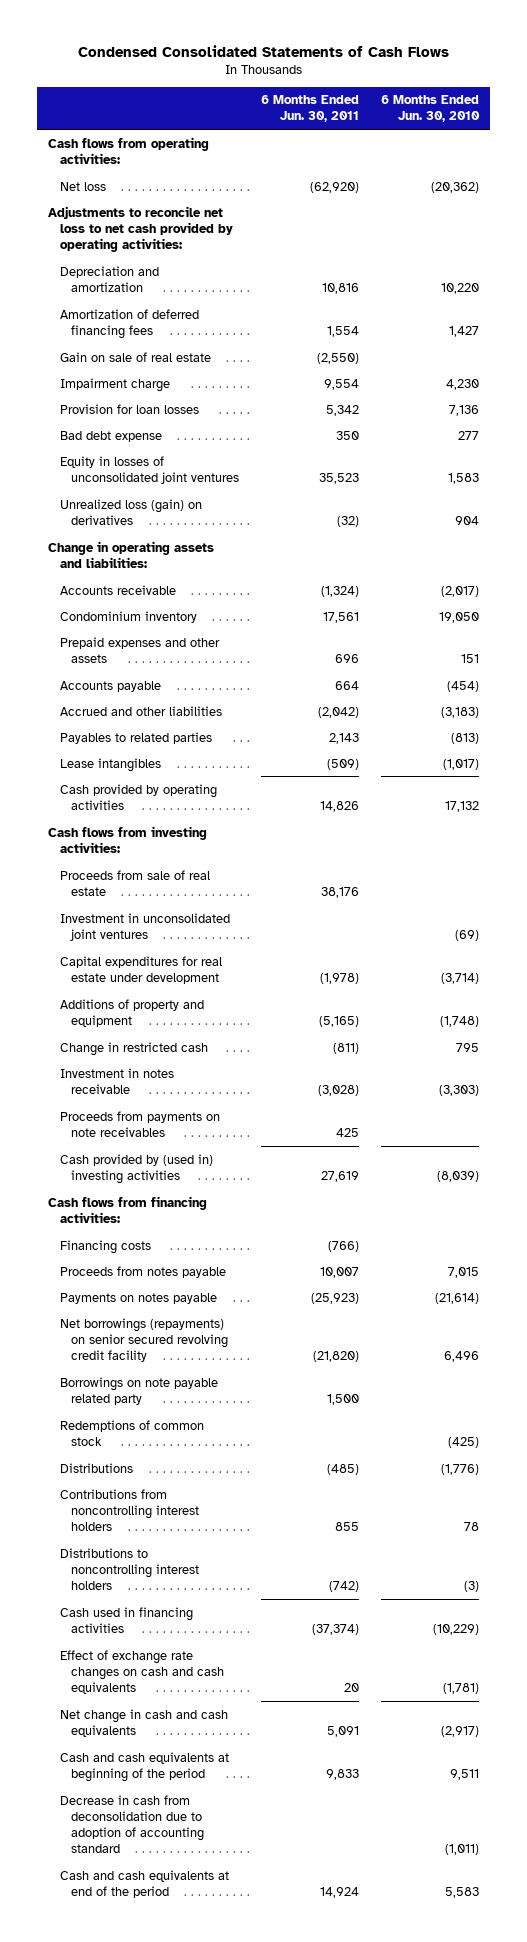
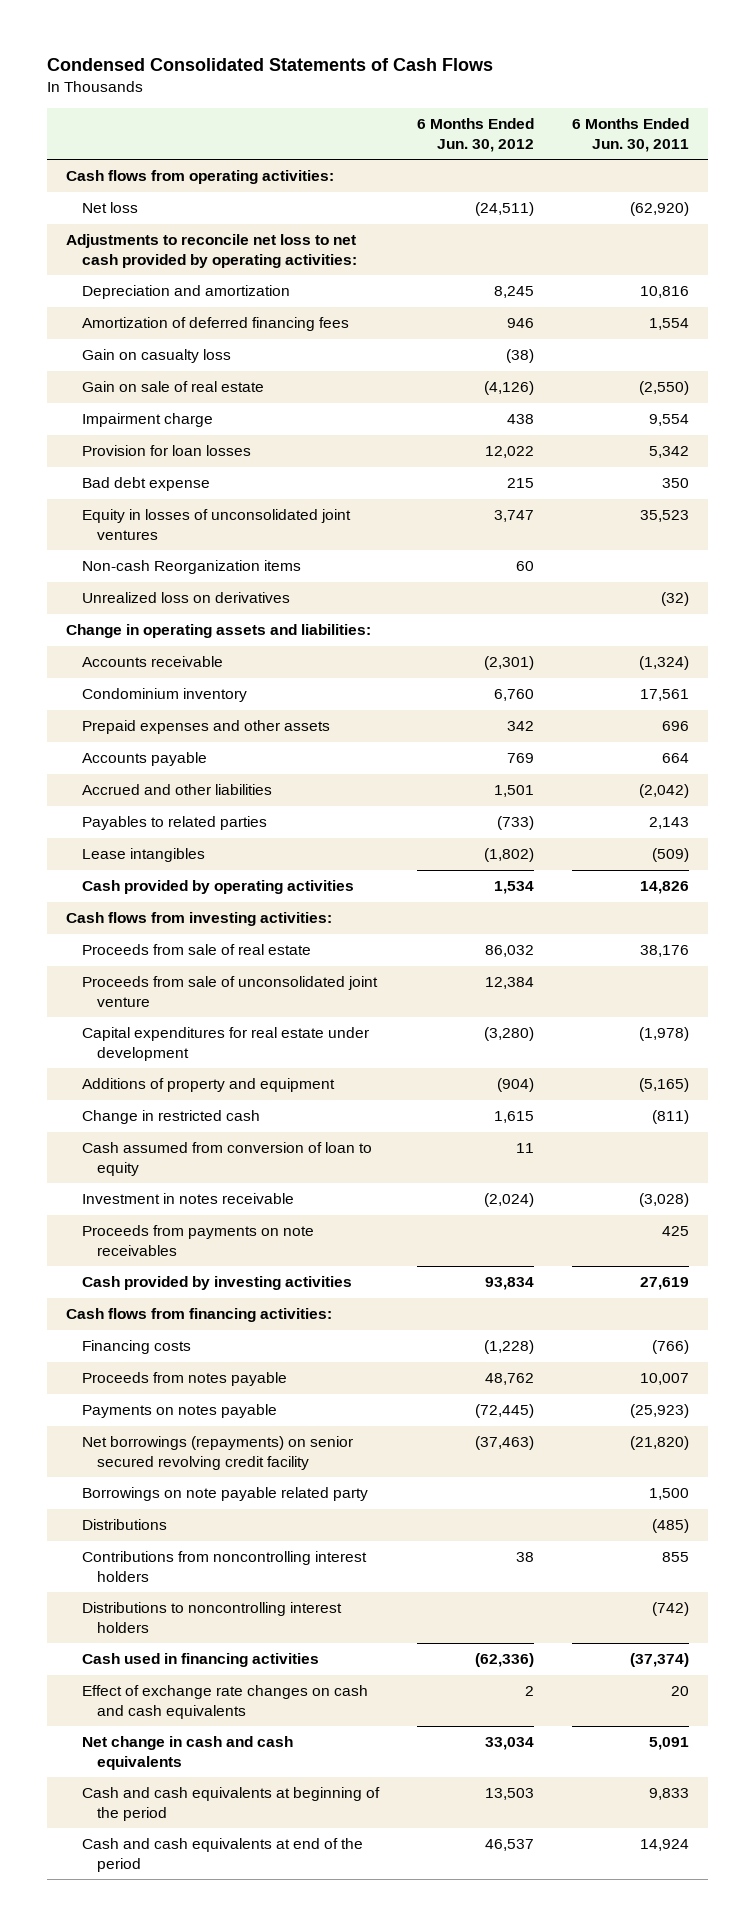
[381,95,481,123] 6 Months Ended Jun. 30, 2010 -> none
none -> [416,118,534,152] 6 Months Ended Jun. 30, 2012
none -> [81,349,231,364] Gain on casualty loss
none -> [81,560,301,575] Non-cash Reorganization items
[59,498,202,525] Unrealized loss (gain) on derivatives -> [81,592,290,604] Unrealized loss on derivatives
[59,912,230,941] Investment in unconsolidated joint ventures -> none
none -> [81,976,378,1007] Proceeds from sale of unconsolidated joint venture
none -> [81,1142,372,1176] Cash assumed from conversion of loan to equity
[59,1153,213,1184] Cash provided by (used in) investing activities -> [81,1276,352,1291] Cash provided by investing activities
[59,1419,204,1446] Redemptions of common stock -> none
[59,1794,205,1854] Decrease in cash from deconsolidation due to adoption of accounting standard -> none

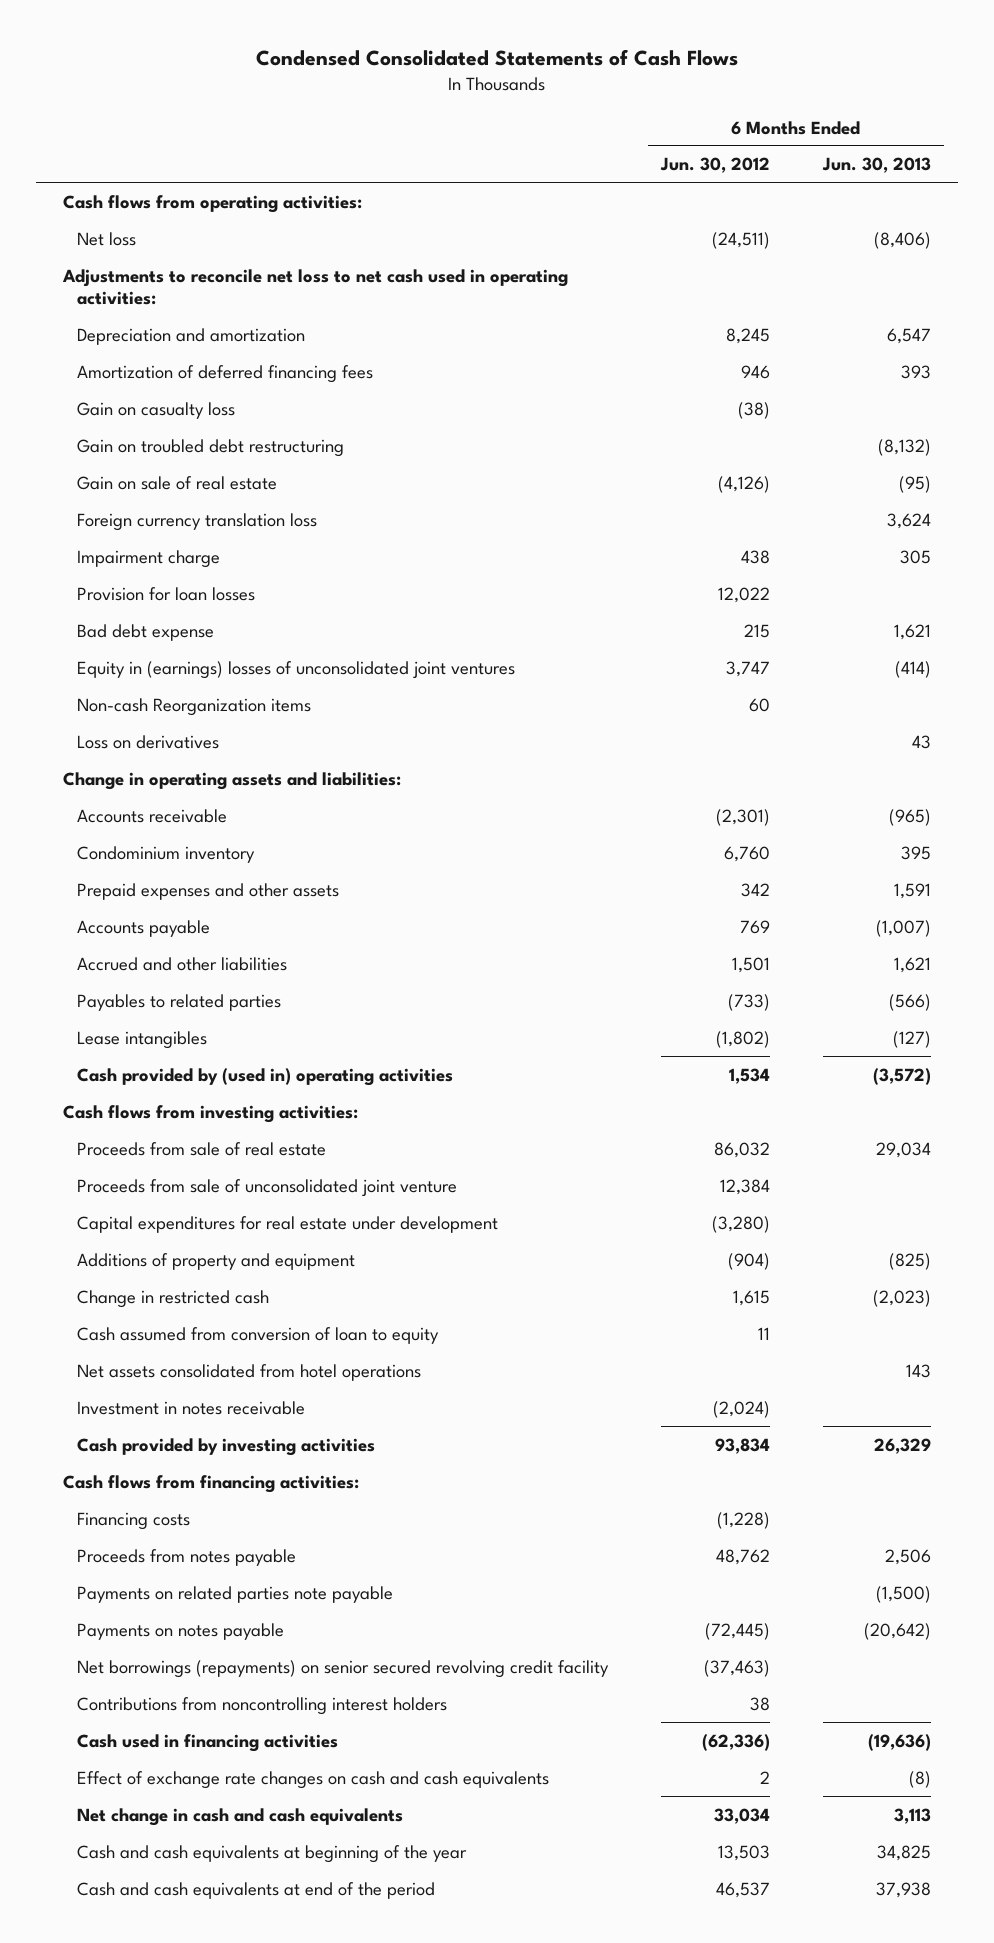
[571,118,689,152] 6 Months Ended Jun. 30, 2011 -> none
none -> [822,157,932,174] Jun. 30, 2013
[65,234,357,268] Adjustments to reconcile net loss to net cash provided by operating activities: -> [61,268,568,306] Adjustments to reconcile net loss to net cash used in operating activities:
none -> [76,438,344,457] Gain on troubled debt restructuring
none -> [76,512,317,531] Foreign currency translation loss
[81,509,351,540] Equity in losses of unconsolidated joint ventures -> [76,660,515,679] Equity in (earnings) losses of unconsolidated joint ventures
[81,592,290,604] Unrealized loss on derivatives -> [76,734,219,749] Loss on derivatives
[81,880,354,895] Cash provided by operating activities -> [76,1067,453,1086] Cash provided by (used in) operating activities
none -> [76,1363,421,1381] Net assets consolidated from hotel operations
[81,1225,314,1256] Proceeds from payments on note receivables -> none
none -> [76,1585,393,1603] Payments on related parties note payable
[81,1487,368,1502] Borrowings on note payable related party -> none
[81,1519,167,1531] Distributions -> none
[81,1602,342,1633] Distributions to noncontrolling interest holders -> none
[81,1787,380,1821] Cash and cash equivalents at beginning of the period -> [76,1844,467,1863] Cash and cash equivalents at beginning of the year

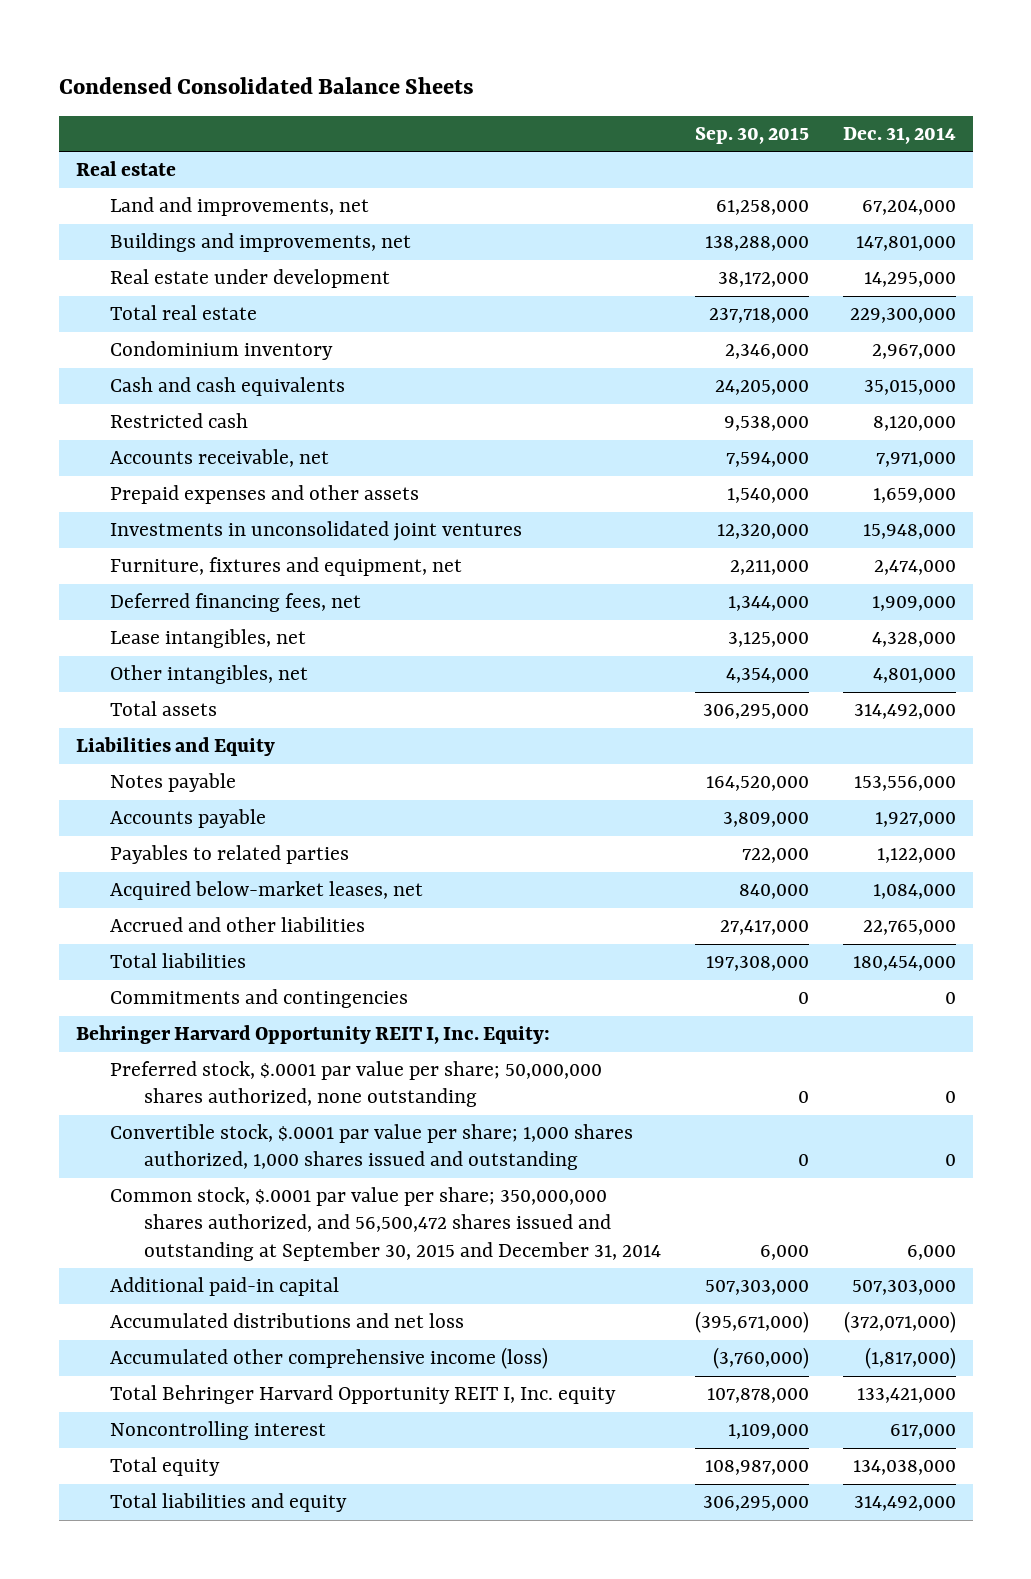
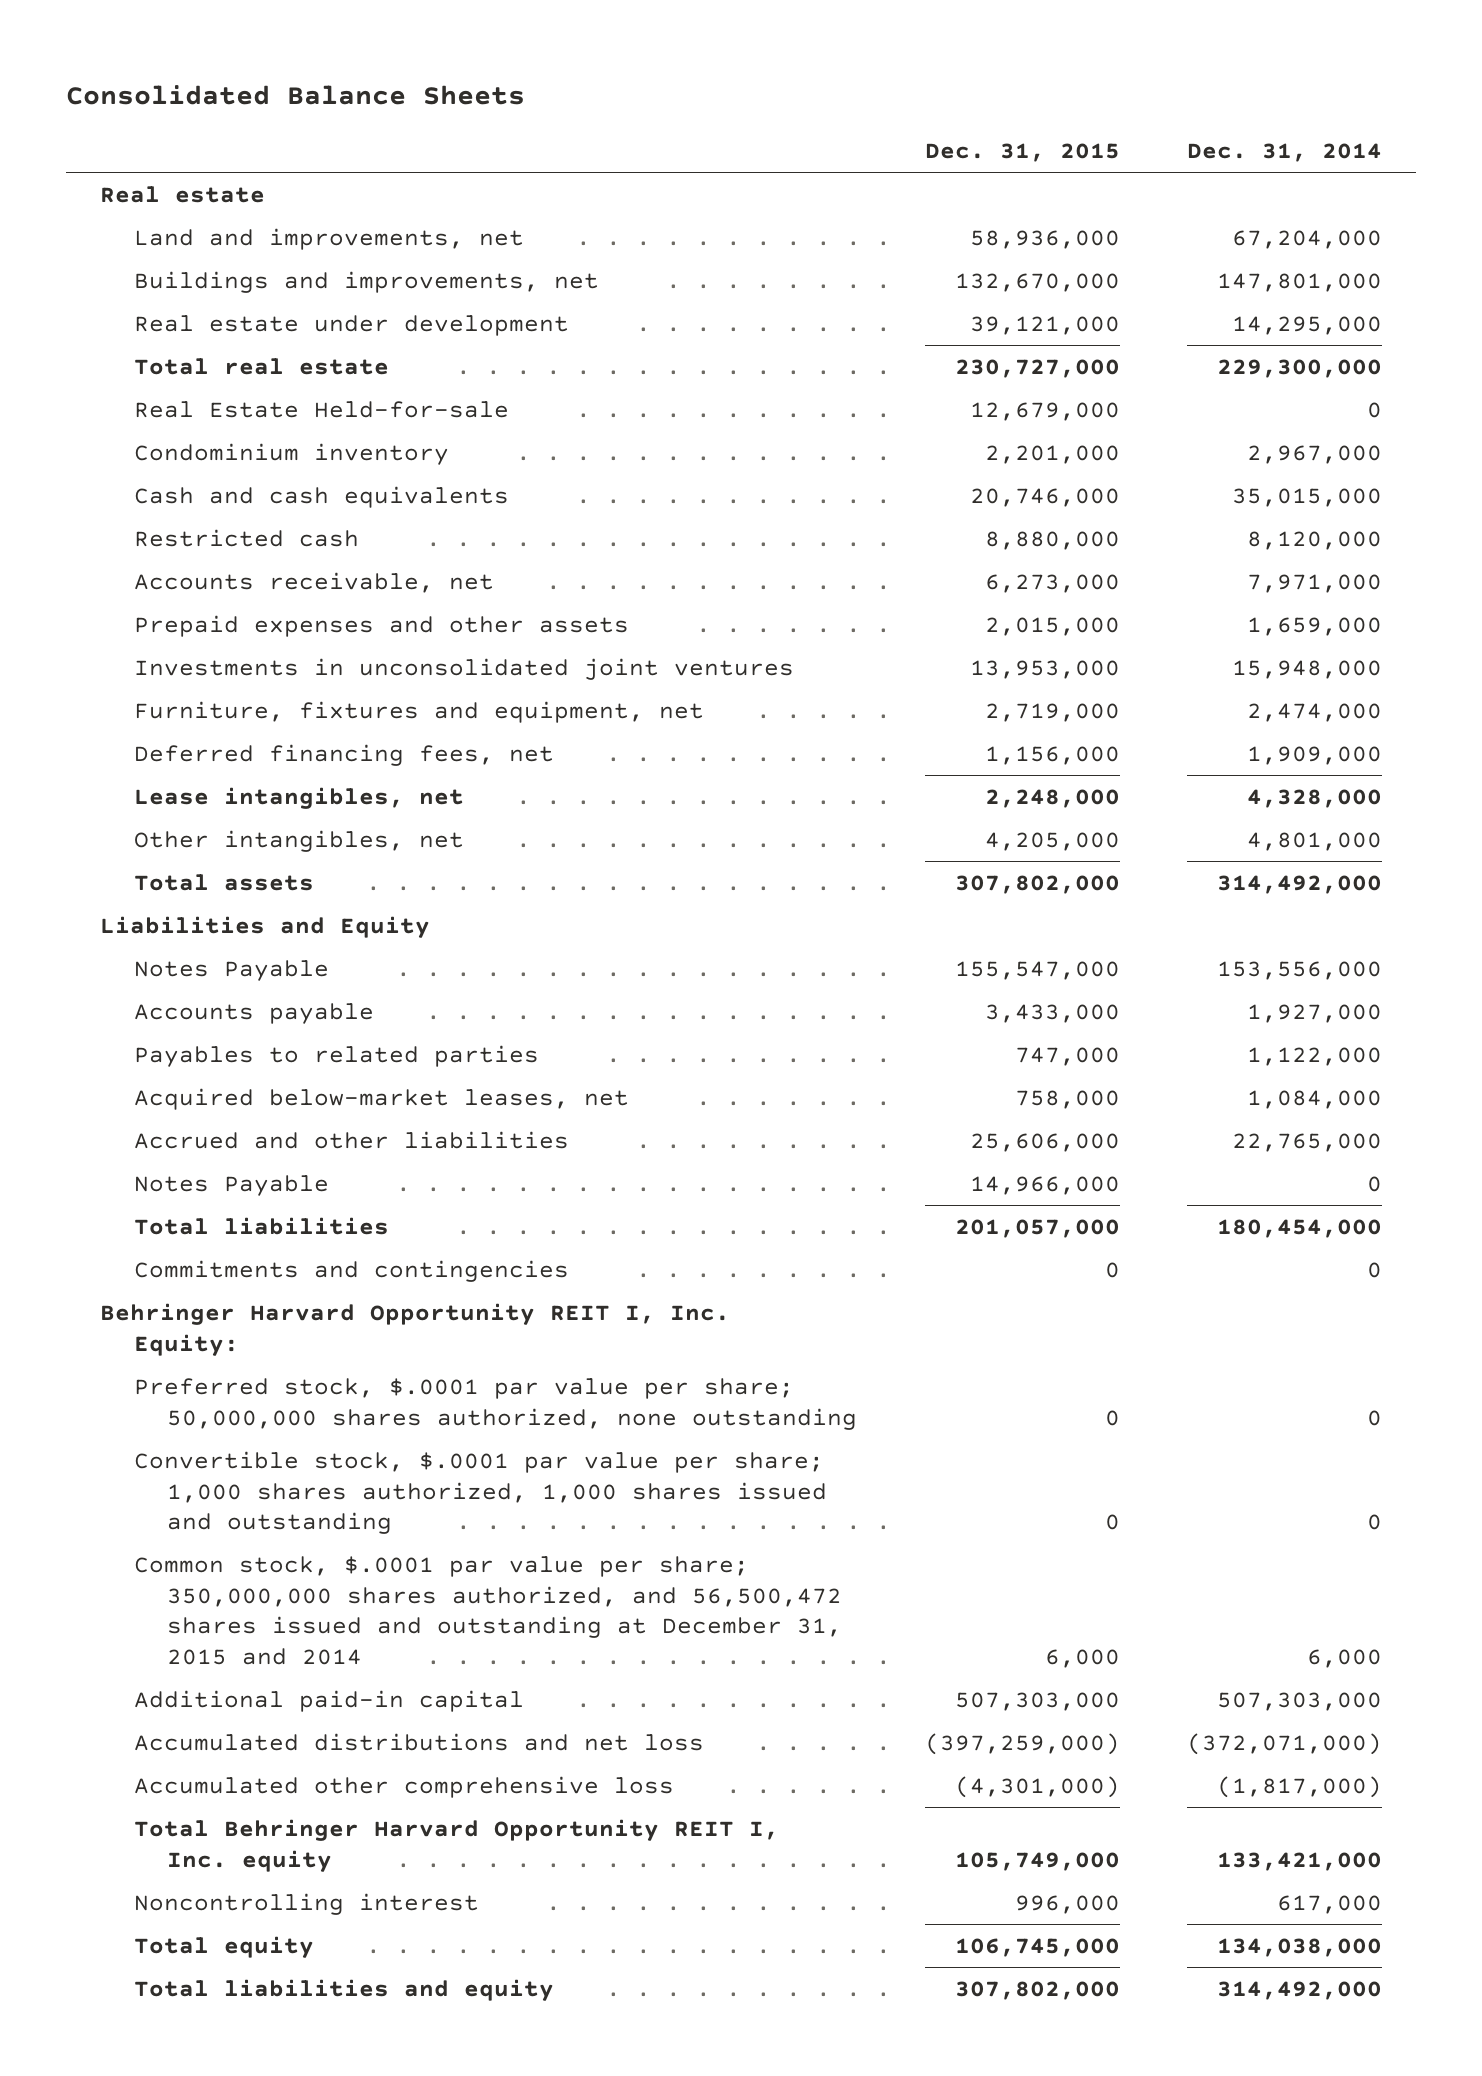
[58,76,474,94] Condensed Consolidated Balance Sheets -> [66,85,526,106] Consolidated Balance Sheets
[694,127,809,145] Sep. 30, 2015 -> none
none -> [924,142,1120,162] Dec. 31, 2015
none -> [133,400,509,418] Real Estate Held-for-sale
[109,773,236,793] Notes payable -> [133,959,329,981] Notes Payable
none -> [133,1174,329,1196] Notes Payable
[109,1187,661,1261] Common stock, $.0001 par value per share; 350,000,000 shares authorized, and 56,500,472 shares issued and outstanding at September 30, 2015 and December 31, 2014 -> [133,1555,843,1665] Common stock, $.0001 par value per share; 350,000,000 shares authorized, and 56,500,472 shares issued and outstanding at December 31, 2015 and 2014
[109,1347,548,1370] Accumulated other comprehensive income (loss) -> [133,1775,674,1798] Accumulated other comprehensive loss

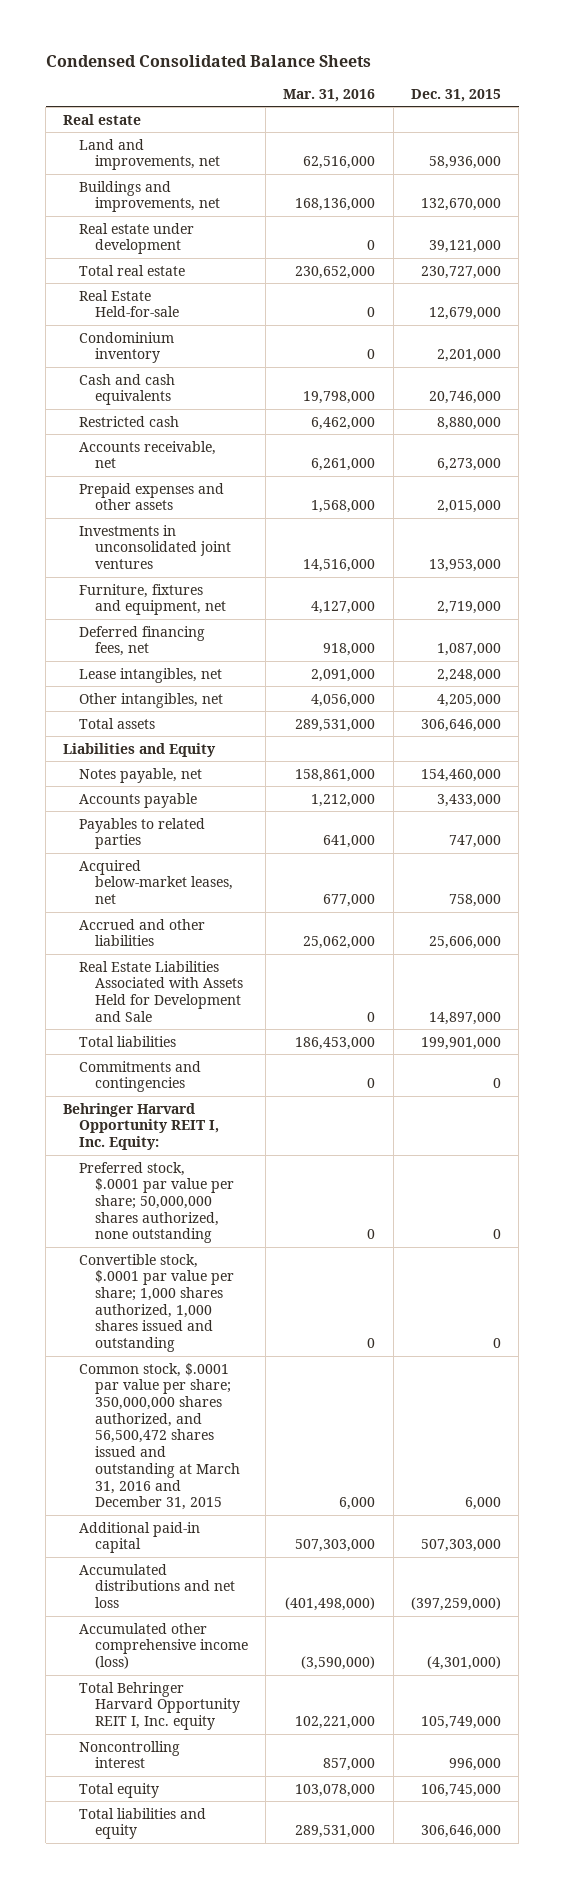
[66,85,526,106] Consolidated Balance Sheets -> [45,55,371,68] Condensed Consolidated Balance Sheets
[1187,142,1383,162] Dec. 31, 2014 -> none
none -> [283,88,376,102] Mar. 31, 2016
[984,745,1120,765] 1,156,000 -> [436,643,501,657] 1,087,000
[954,874,1120,894] 307,802,000 -> [420,718,501,732] 306,646,000
[133,959,329,981] Notes Payable -> [79,767,203,783] Notes payable, net
[954,960,1120,980] 155,547,000 -> [420,768,501,782] 154,460,000
[133,1174,329,1196] Notes Payable -> none
none -> [79,960,243,1022] Real Estate Liabilities Associated with Assets Held for Development and Sale
[954,1218,1120,1238] 201,057,000 -> [420,1036,501,1050] 199,901,000
[133,1555,843,1665] Common stock, $.0001 par value per share; 350,000,000 shares authorized, and 56,500,472 shares issued and outstanding at December 31, 2015 and 2014 -> [79,1362,240,1511] Common stock, $.0001 par value per share; 350,000,000 shares authorized, and 56,500,472 shares issued and outstanding at March 31, 2016 and December 31, 2015
[133,1775,674,1798] Accumulated other comprehensive loss -> [79,1622,248,1670] Accumulated other comprehensive income (loss)
[954,1980,1120,2000] 307,802,000 -> [420,1825,501,1839] 306,646,000

